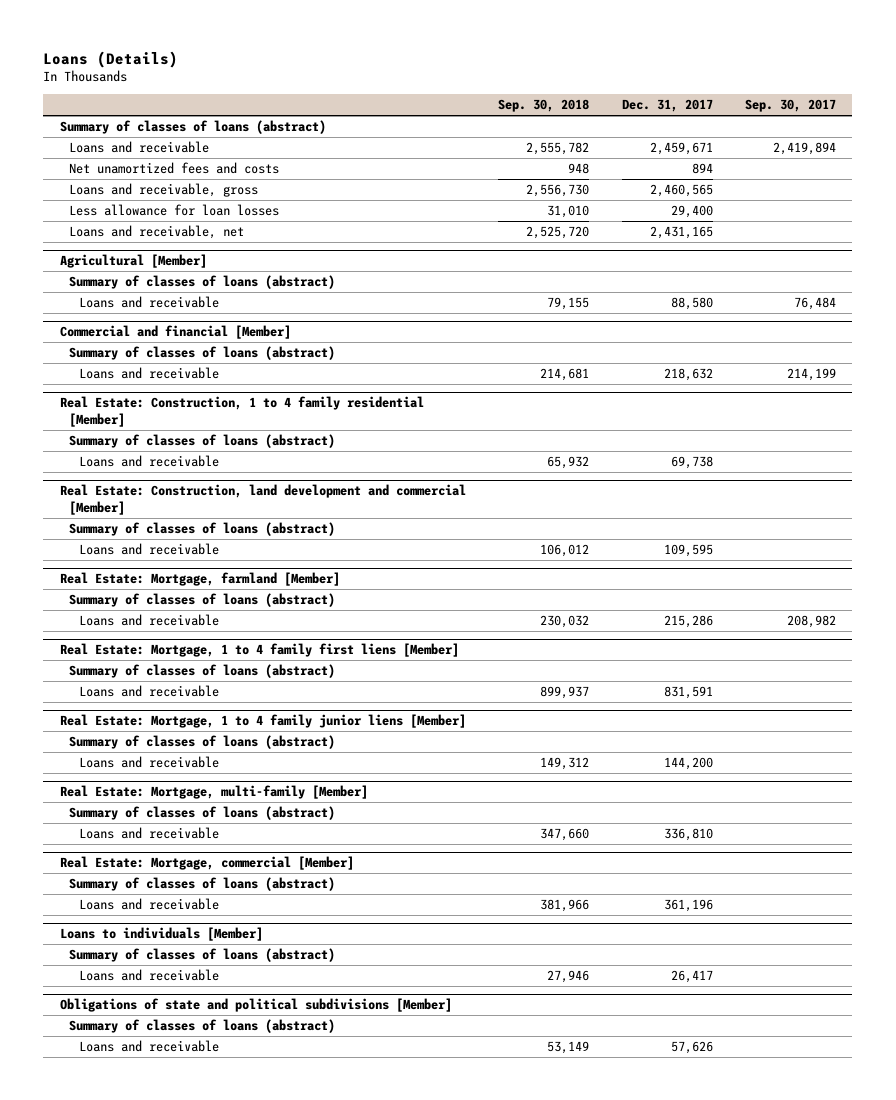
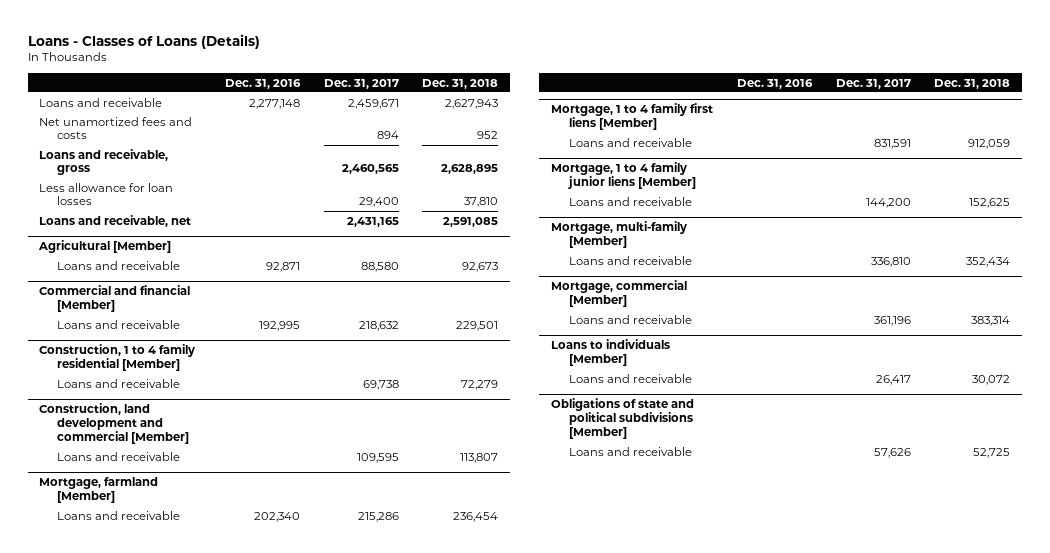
[43,50,179,68] Loans (Details) -> [27,33,260,49] Loans - Classes of Loans (Details)
[498,99,590,113] Sep. 30, 2018 -> none
[744,99,836,113] Sep. 30, 2017 -> none
none -> [225,78,302,89] Dec. 31, 2016
none -> [422,78,499,89] Dec. 31, 2018
[59,120,326,135] Summary of classes of loans (abstract) -> none
[69,275,336,290] Summary of classes of loans (abstract) -> none
[69,346,336,361] Summary of classes of loans (abstract) -> none
[69,434,336,449] Summary of classes of loans (abstract) -> none
[59,396,424,427] Real Estate: Construction, 1 to 4 family residential [Member] -> [39,344,196,372] Construction, 1 to 4 family residential [Member]
[69,522,336,537] Summary of classes of loans (abstract) -> none
[59,484,466,515] Real Estate: Construction, land development and commercial [Member] -> [39,403,189,445] Construction, land development and commercial [Member]
[69,593,336,608] Summary of classes of loans (abstract) -> none
[59,572,340,587] Real Estate: Mortgage, farmland [Member] -> [39,477,159,504] Mortgage, farmland [Member]
[69,664,336,679] Summary of classes of loans (abstract) -> none
[59,643,459,658] Real Estate: Mortgage, 1 to 4 family first liens [Member] -> [551,103,714,131] Mortgage, 1 to 4 family first liens [Member]
[69,735,336,750] Summary of classes of loans (abstract) -> none
[59,714,466,729] Real Estate: Mortgage, 1 to 4 family junior liens [Member] -> [551,162,696,190] Mortgage, 1 to 4 family junior liens [Member]
[69,806,336,821] Summary of classes of loans (abstract) -> none
[59,785,368,800] Real Estate: Mortgage, multi-family [Member] -> [551,221,688,249] Mortgage, multi-family [Member]
[69,877,336,892] Summary of classes of loans (abstract) -> none
[59,856,354,871] Real Estate: Mortgage, commercial [Member] -> [551,280,688,308] Mortgage, commercial [Member]
[69,948,336,963] Summary of classes of loans (abstract) -> none
[69,1019,336,1034] Summary of classes of loans (abstract) -> none

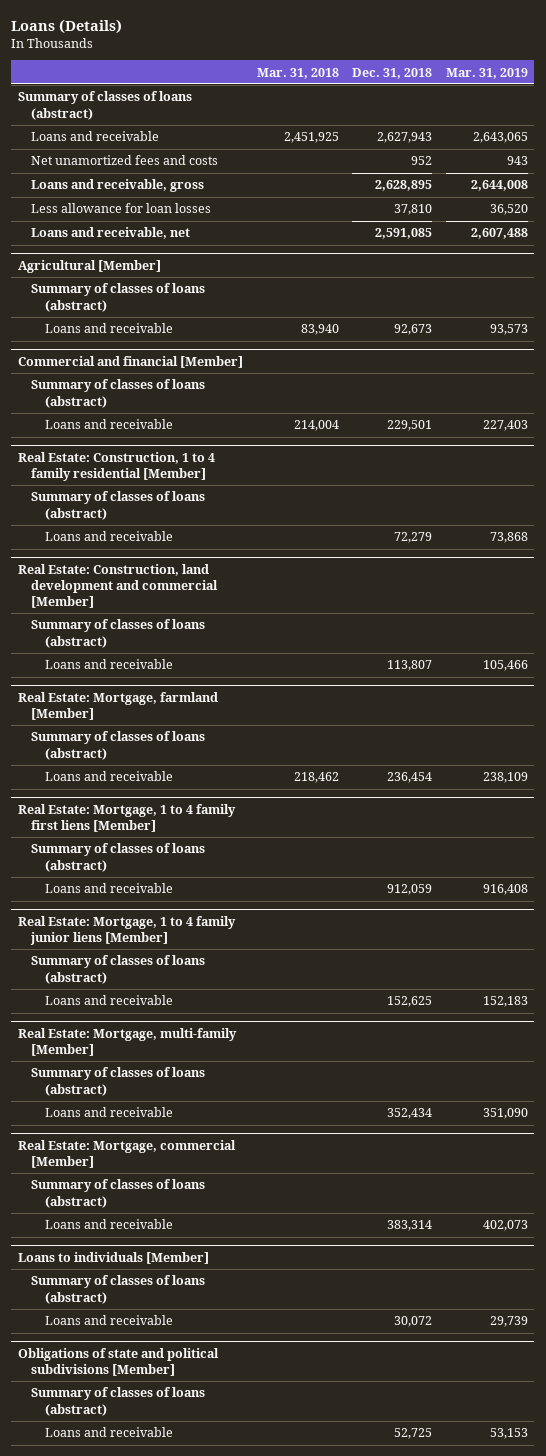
[27,33,260,49] Loans - Classes of Loans (Details) -> [11,18,123,34] Loans (Details)
[225,78,302,89] Dec. 31, 2016 -> none
[323,78,399,89] Dec. 31, 2017 -> none
none -> [256,67,339,79] Mar. 31, 2018
none -> [445,67,528,79] Mar. 31, 2019
none -> [18,91,193,120] Summary of classes of loans (abstract)
none -> [31,283,206,312] Summary of classes of loans (abstract)
none -> [31,379,206,408] Summary of classes of loans (abstract)
[39,344,196,372] Construction, 1 to 4 family residential [Member] -> [18,451,216,481] Real Estate: Construction, 1 to 4 family residential [Member]
none -> [31,491,206,520] Summary of classes of loans (abstract)
[39,403,189,445] Construction, land development and commercial [Member] -> [18,563,219,608] Real Estate: Construction, land development and commercial [Member]
none -> [31,619,206,648] Summary of classes of loans (abstract)
[39,477,159,504] Mortgage, farmland [Member] -> [18,691,219,720] Real Estate: Mortgage, farmland [Member]
none -> [31,731,206,760] Summary of classes of loans (abstract)
[551,103,714,131] Mortgage, 1 to 4 family first liens [Member] -> [18,803,237,832] Real Estate: Mortgage, 1 to 4 family first liens [Member]
none -> [31,843,206,872] Summary of classes of loans (abstract)
[551,162,696,190] Mortgage, 1 to 4 family junior liens [Member] -> [18,915,237,945] Real Estate: Mortgage, 1 to 4 family junior liens [Member]
none -> [31,955,206,984] Summary of classes of loans (abstract)
[551,221,688,249] Mortgage, multi-family [Member] -> [18,1027,238,1056] Real Estate: Mortgage, multi-family [Member]
none -> [31,1067,206,1096] Summary of classes of loans (abstract)
[551,280,688,308] Mortgage, commercial [Member] -> [18,1139,237,1168] Real Estate: Mortgage, commercial [Member]
none -> [31,1179,206,1208] Summary of classes of loans (abstract)
none -> [31,1275,206,1304] Summary of classes of loans (abstract)
none -> [31,1387,206,1416] Summary of classes of loans (abstract)

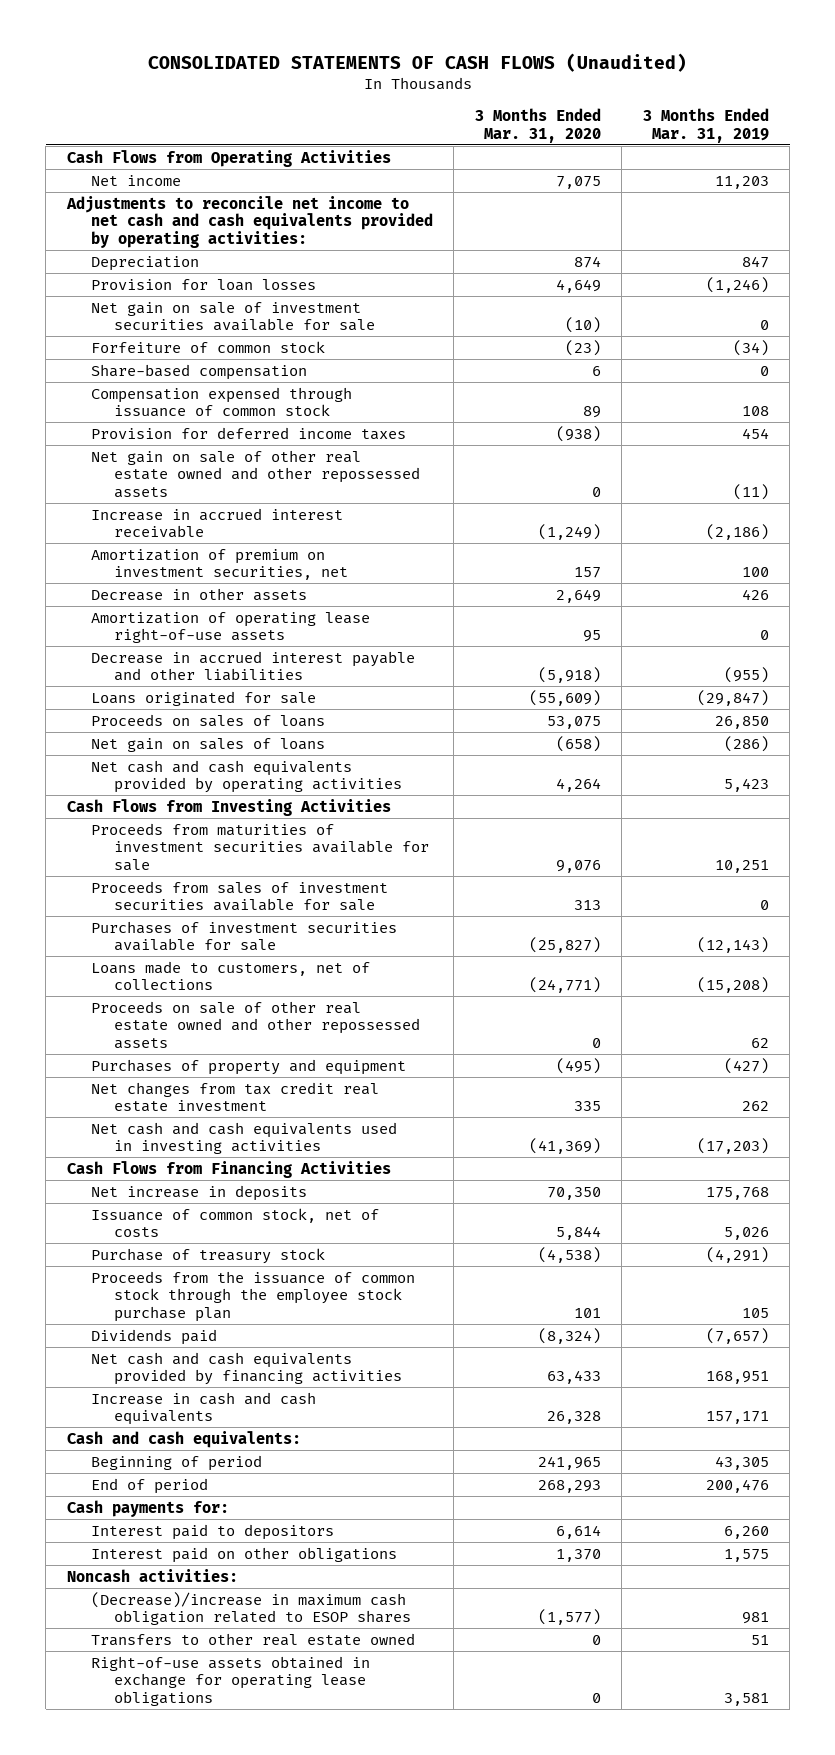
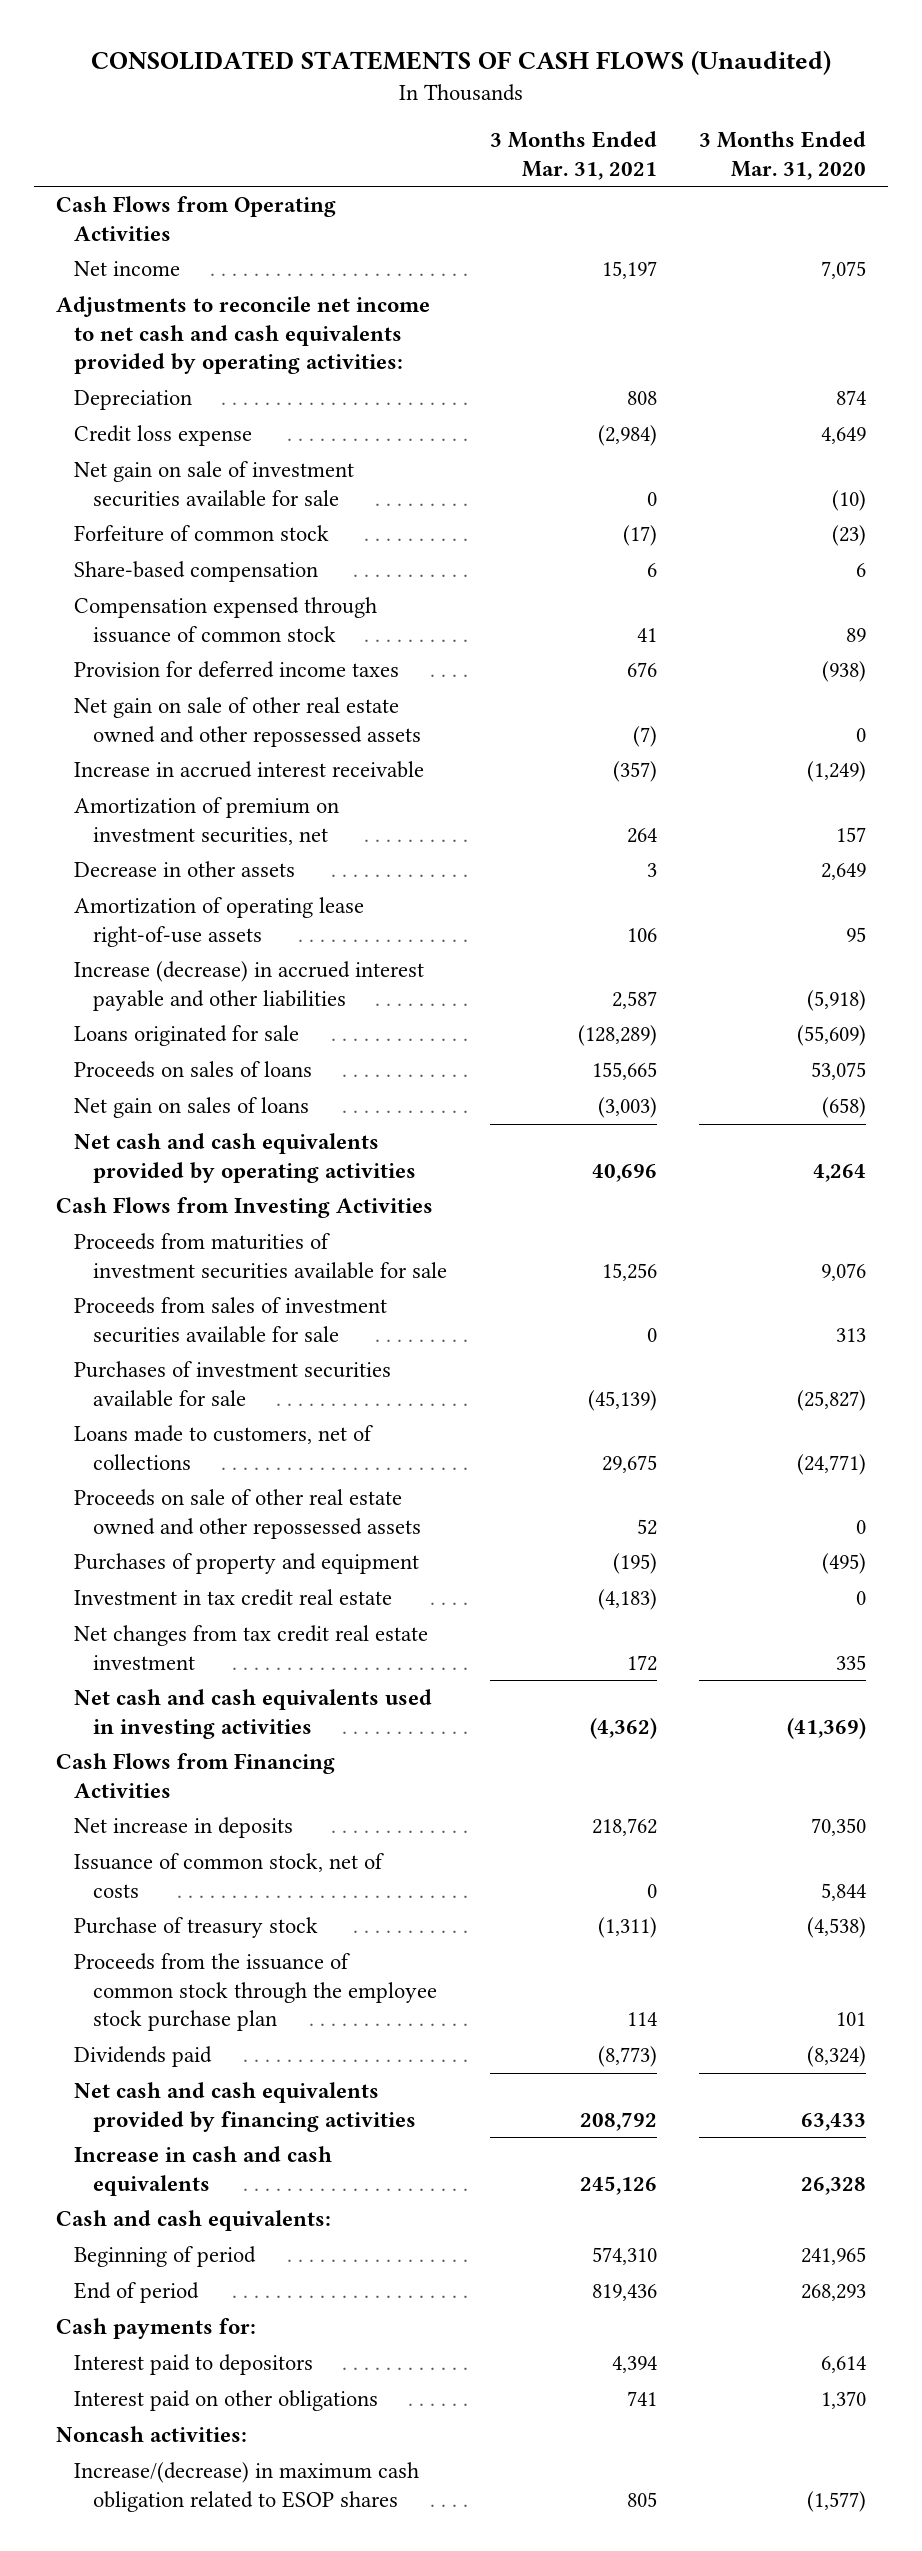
[642,108,769,143] 3 Months Ended Mar. 31, 2019 -> none
none -> [489,131,657,180] 3 Months Ended Mar. 31, 2021
[90,278,316,291] Provision for loan losses -> [74,425,253,447] Credit loss expense
[90,650,415,682] Decrease in accrued interest payable and other liabilities -> [74,961,425,1011] Increase (decrease) in accrued interest payable and other liabilities
none -> [74,1589,393,1607] Investment in tax credit real estate
[90,1632,415,1646] Transfers to other real estate owned -> none
[90,1655,370,1706] Right-of-use assets obtained in exchange for operating lease obligations -> none
[90,1591,412,1626] (Decrease)/increase in maximum cash obligation related to ESOP shares -> [74,2462,420,2512] Increase/(decrease) in maximum cash obligation related to ESOP shares

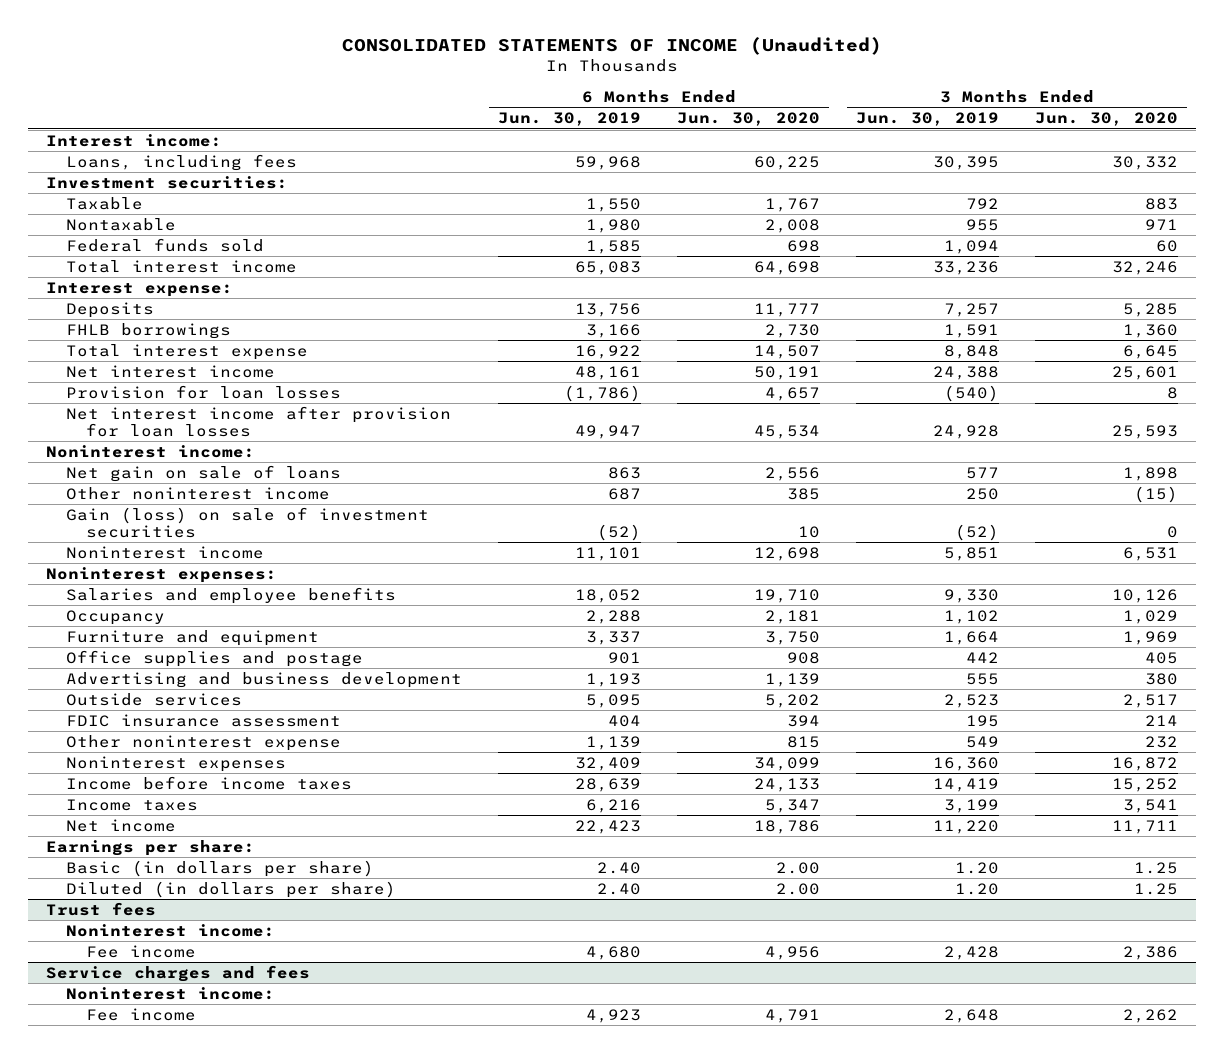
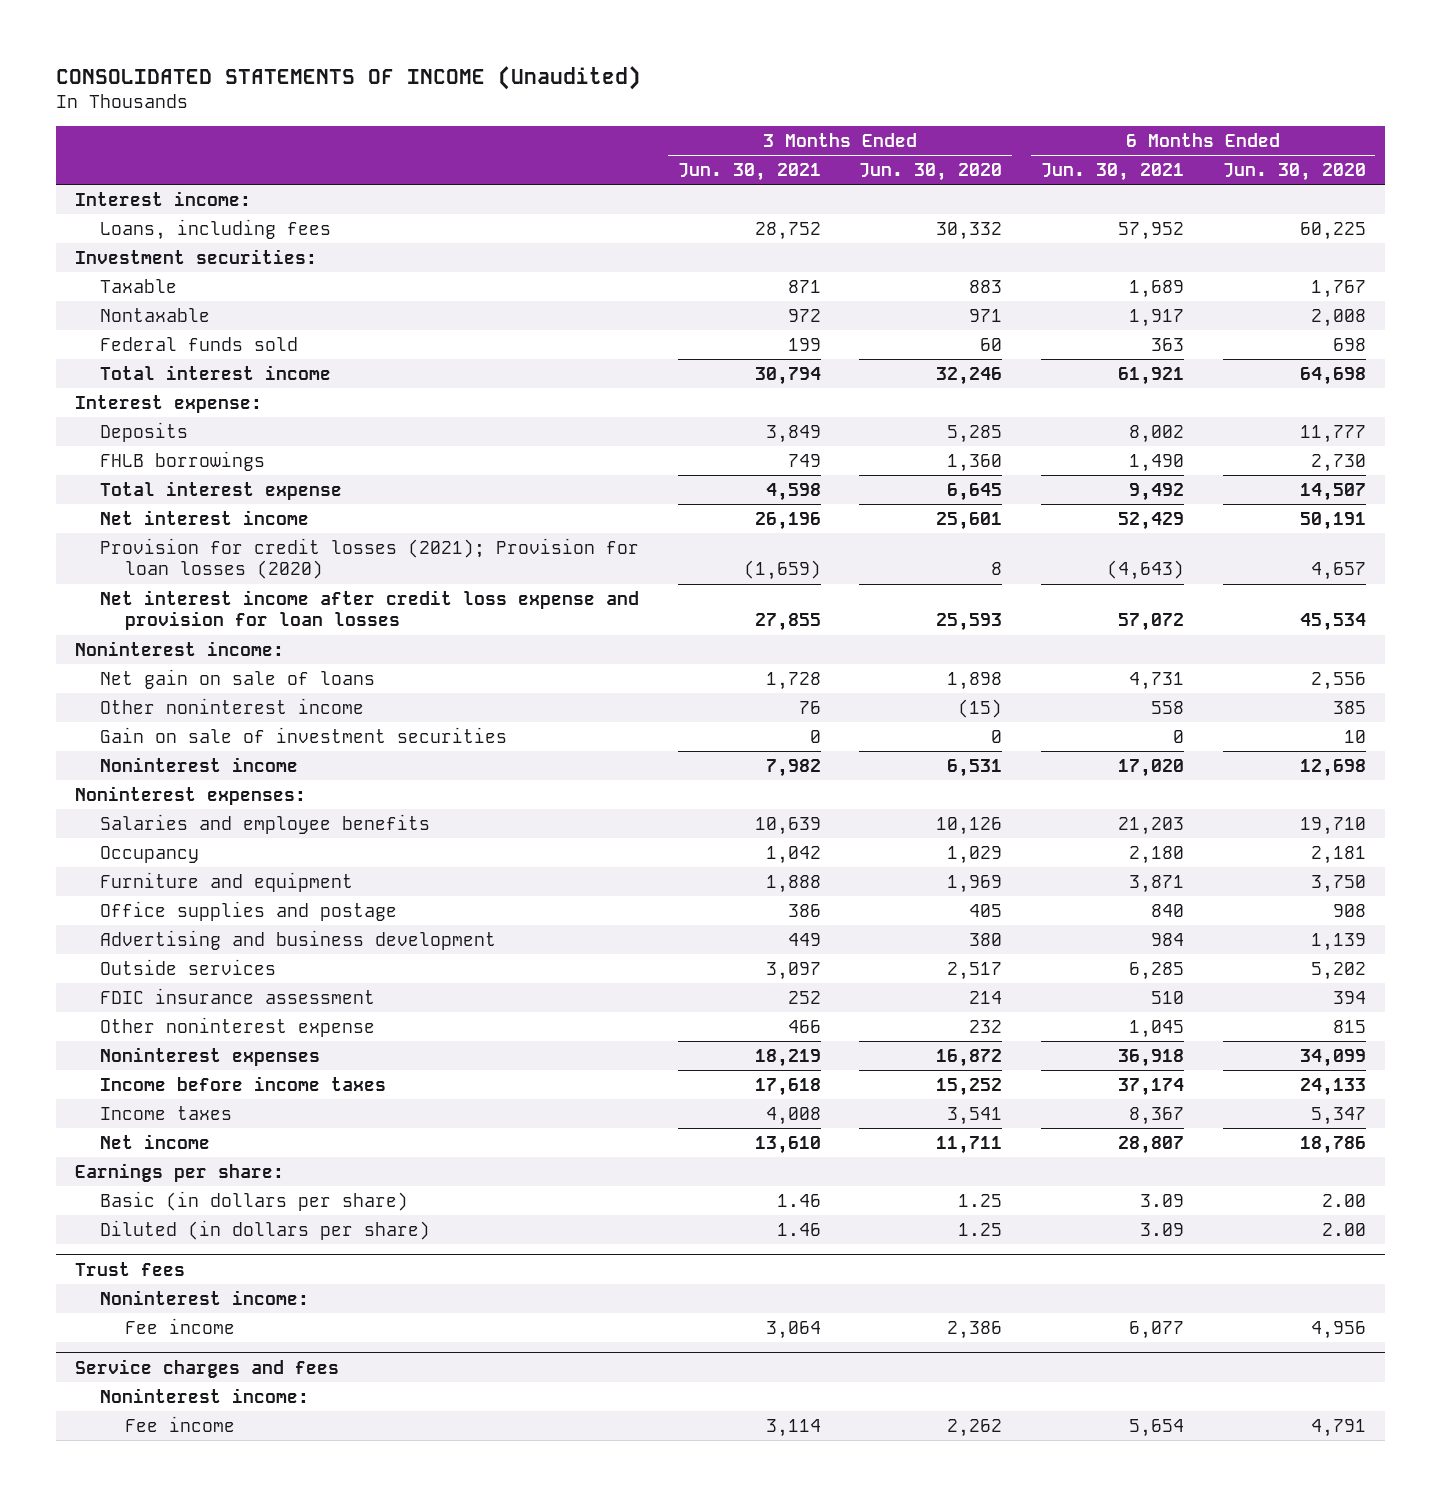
[497,112,641,127] Jun. 30, 2019 -> none
[855,112,999,127] Jun. 30, 2019 -> none
none -> [677,163,821,182] Jun. 30, 2021
none -> [1041,163,1185,182] Jun. 30, 2021
[66,384,342,399] Provision for loan losses -> [99,537,639,580] Provision for credit losses (2021); Provision for loan losses (2020)
[66,405,452,438] Net interest income after provision for loan losses -> [99,589,639,631] Net interest income after credit loss expense and provision for loan losses
[66,506,430,539] Gain (loss) on sale of investment securities -> [99,726,507,743] Gain on sale of investment securities

